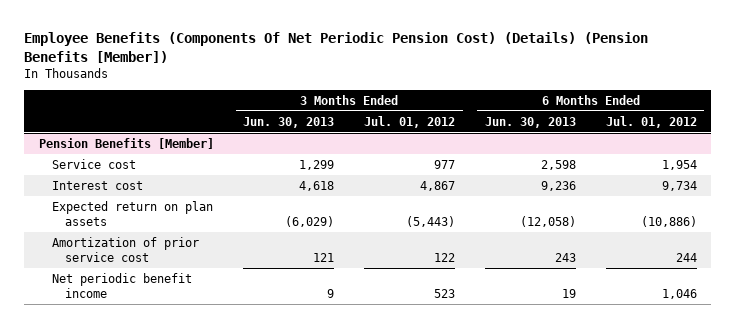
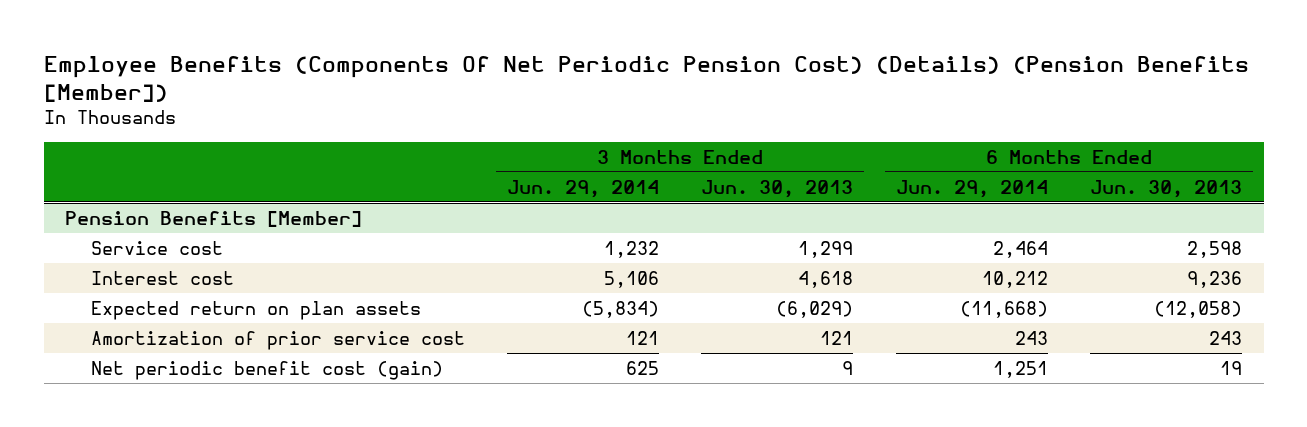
[364,115,456,128] Jul. 01, 2012 -> none
[605,115,697,128] Jul. 01, 2012 -> none
none -> [507,179,660,198] Jun. 29, 2014
none -> [895,179,1048,198] Jun. 29, 2014
[51,272,192,299] Net periodic benefit income -> [90,360,443,380] Net periodic benefit cost (gain)

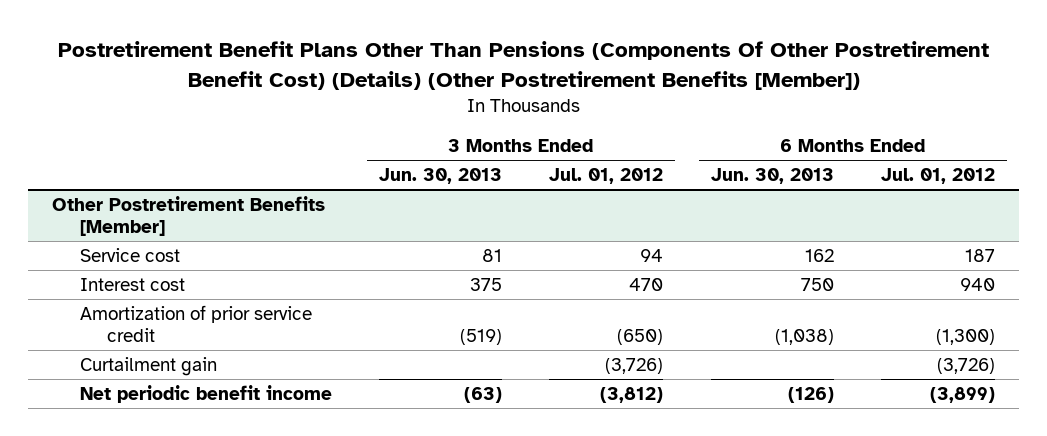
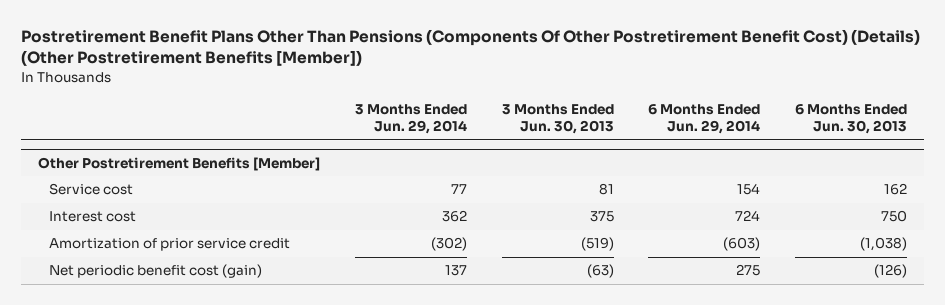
[549,168,664,185] Jul. 01, 2012 -> none
[881,168,996,185] Jul. 01, 2012 -> none
none -> [354,103,467,135] 3 Months Ended Jun. 29, 2014
none -> [648,103,761,135] 6 Months Ended Jun. 29, 2014
[79,356,217,376] Curtailment gain -> none
[79,384,332,403] Net periodic benefit income -> [48,264,262,279] Net periodic benefit cost (gain)

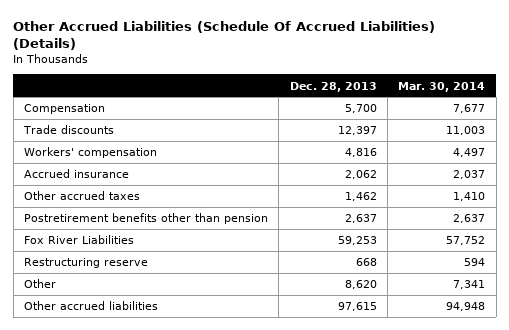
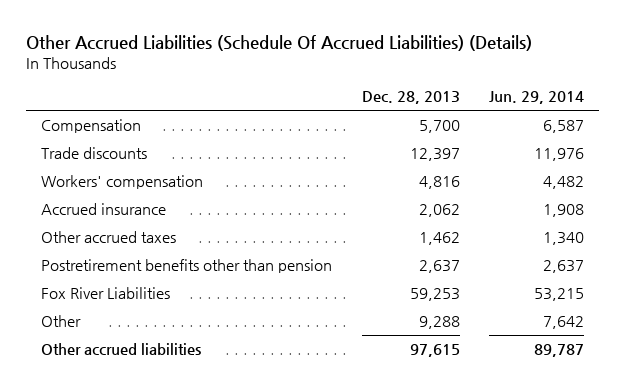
[398,81,486,92] Mar. 30, 2014 -> none
none -> [489,90,585,104] Jun. 29, 2014
[24,258,149,269] Restructuring reserve -> none
[344,280,377,290] 8,620 -> [418,316,460,330] 9,288

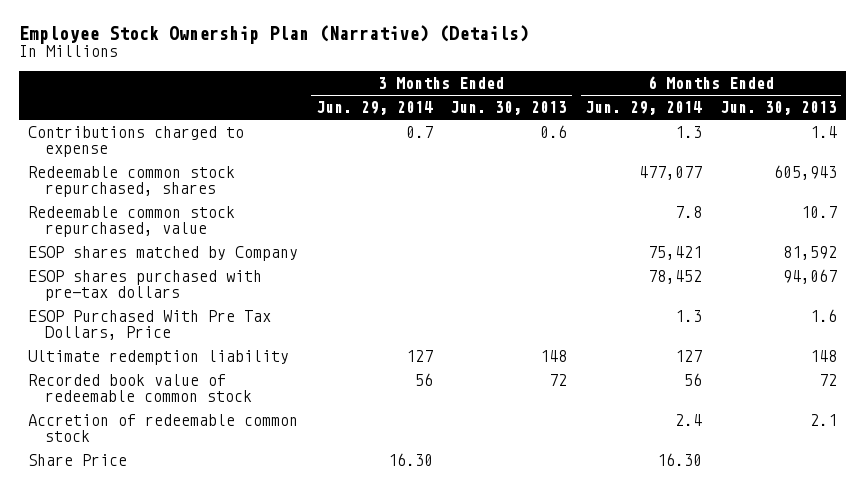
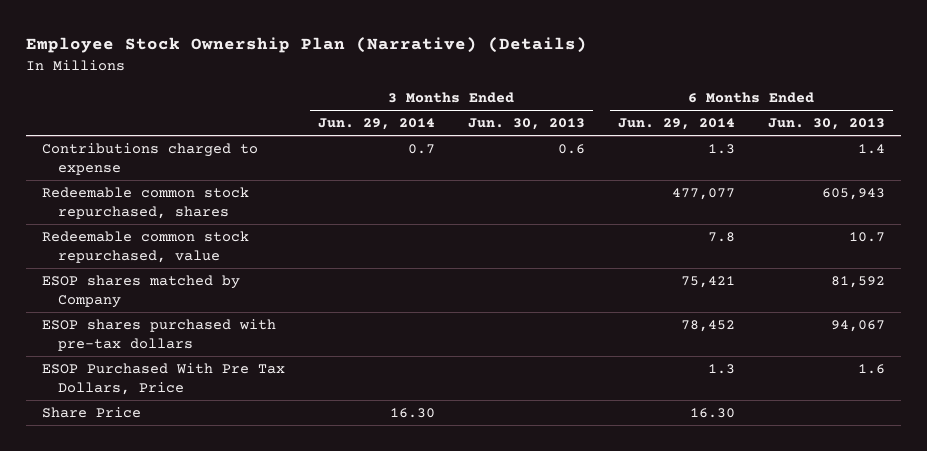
[27,350,289,366] Ultimate redemption liability -> none
[27,374,252,403] Recorded book value of redeemable common stock -> none
[27,414,298,443] Accretion of redeemable common stock -> none

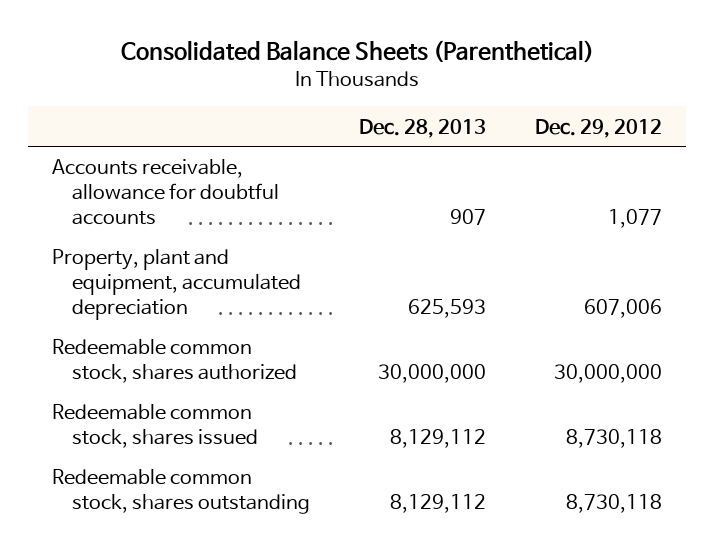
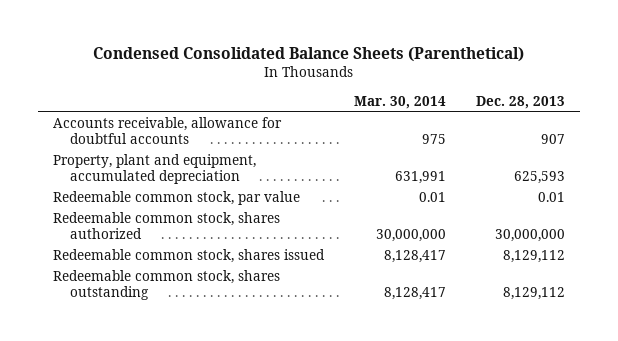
[120,40,594,64] Consolidated Balance Sheets (Parenthetical) -> [93,47,525,63] Condensed Consolidated Balance Sheets (Parenthetical)
[534,118,662,138] Dec. 29, 2012 -> none
none -> [354,95,447,109] Mar. 30, 2014
none -> [53,191,301,206] Redeemable common stock, par value

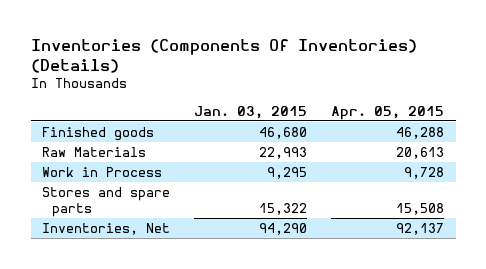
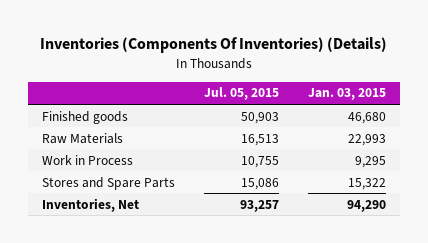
[330,105,444,120] Apr. 05, 2015 -> none
none -> [203,87,279,101] Jul. 05, 2015
[42,186,171,217] Stores and spare parts -> [42,176,176,190] Stores and Spare Parts

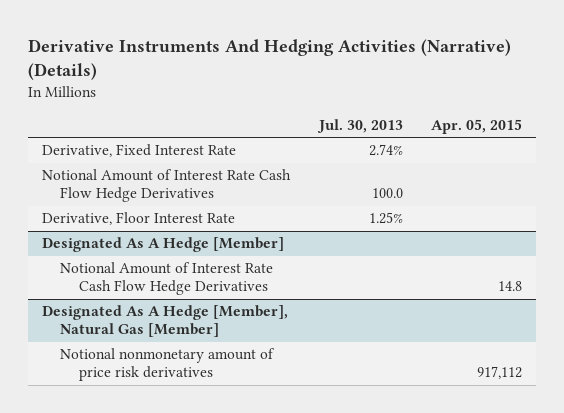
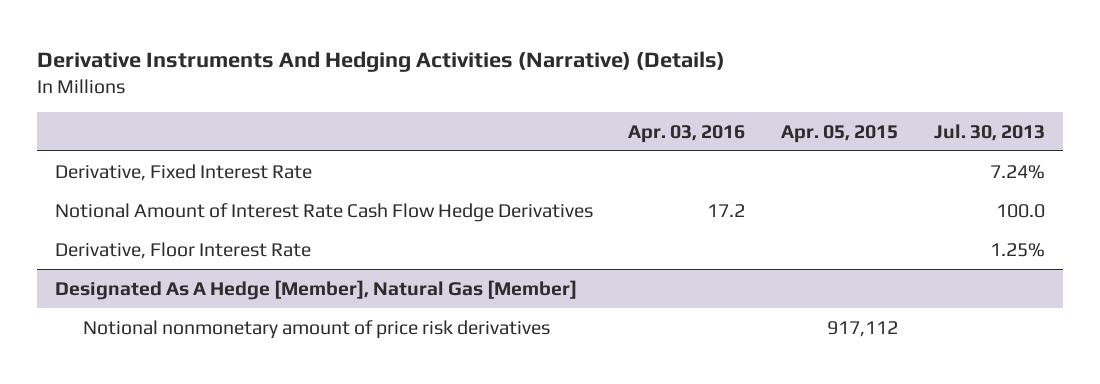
none -> [628,124,746,143] Apr. 03, 2016
[368,144,403,157] 2.74% -> [990,164,1046,179] 7.24%
[41,237,284,253] Designated As A Hedge [Member] -> none
[60,262,274,296] Notional Amount of Interest Rate Cash Flow Hedge Derivatives -> none

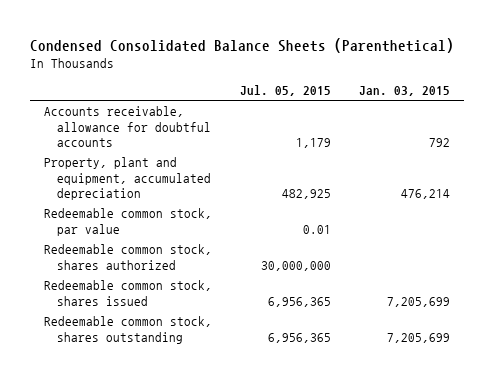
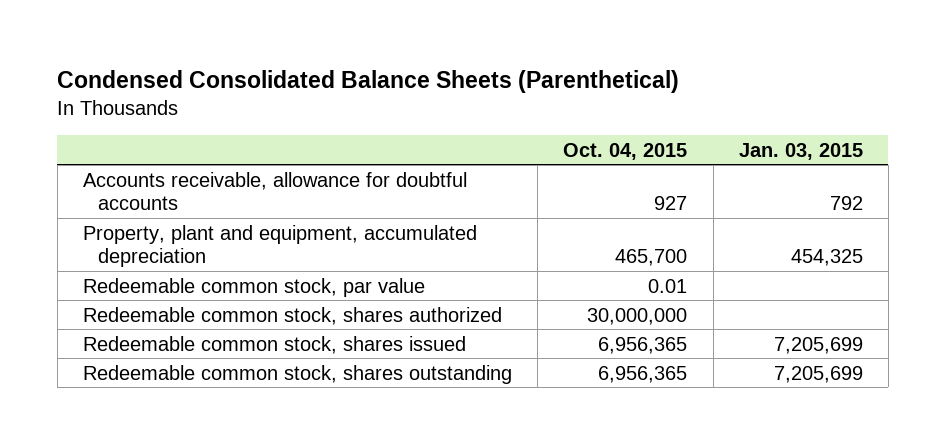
[239,85,331,97] Jul. 05, 2015 -> none
none -> [563,142,688,160] Oct. 04, 2015
[401,189,451,200] 476,214 -> [790,249,863,267] 454,325

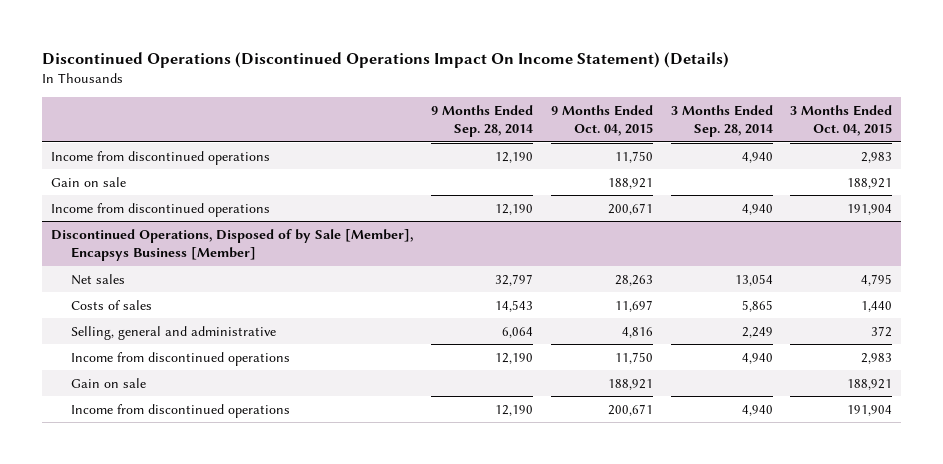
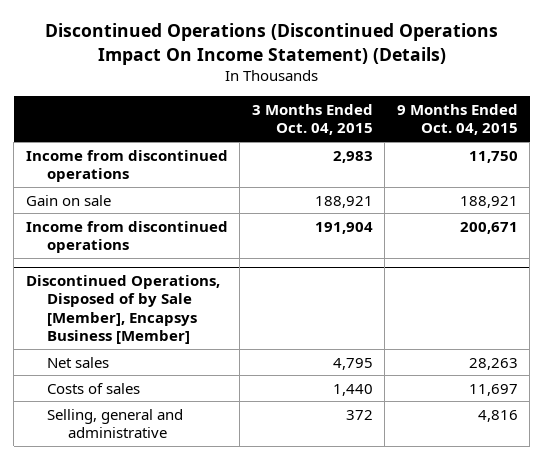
[430,104,533,138] 9 Months Ended Sep. 28, 2014 -> none
[670,104,773,138] 3 Months Ended Sep. 28, 2014 -> none
[71,351,291,366] Income from discontinued operations -> none
[71,377,147,388] Gain on sale -> none
[71,403,291,418] Income from discontinued operations -> none

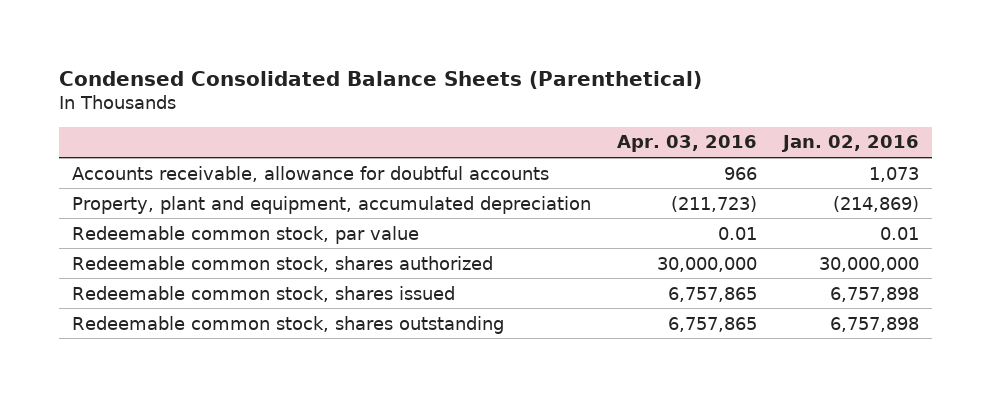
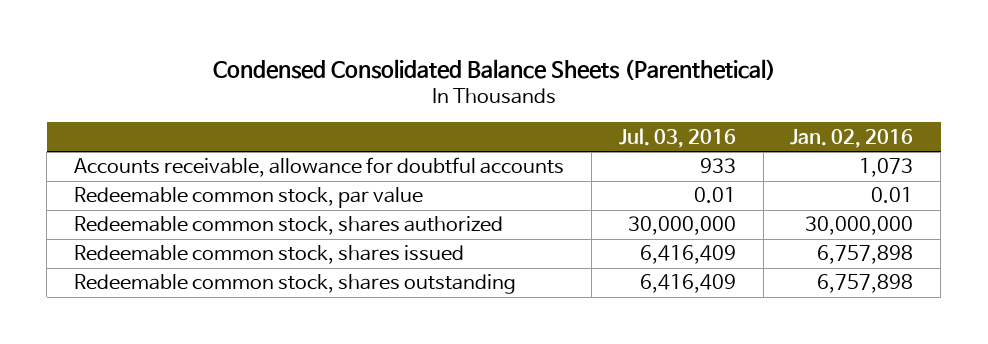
[616,135,757,153] Apr. 03, 2016 -> none
none -> [618,127,736,148] Jul. 03, 2016
[71,195,591,214] Property, plant and equipment, accumulated depreciation -> none

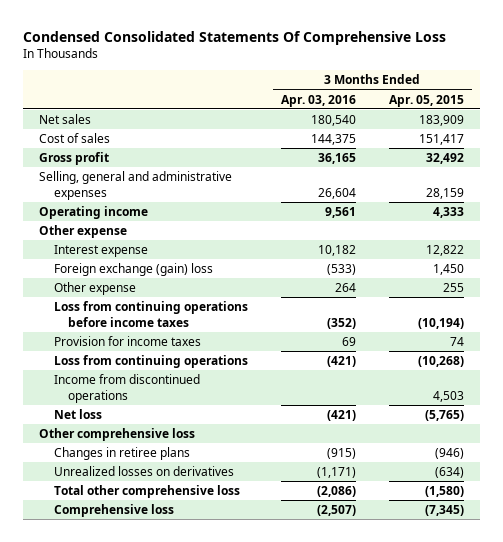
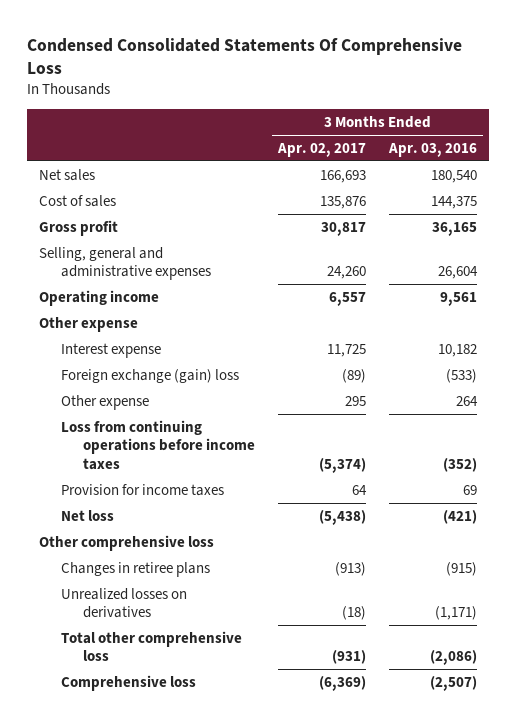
[388,94,464,107] Apr. 05, 2015 -> none
none -> [277,143,367,158] Apr. 02, 2017
[53,355,248,369] Loss from continuing operations -> none
[53,374,200,403] Income from discontinued operations -> none

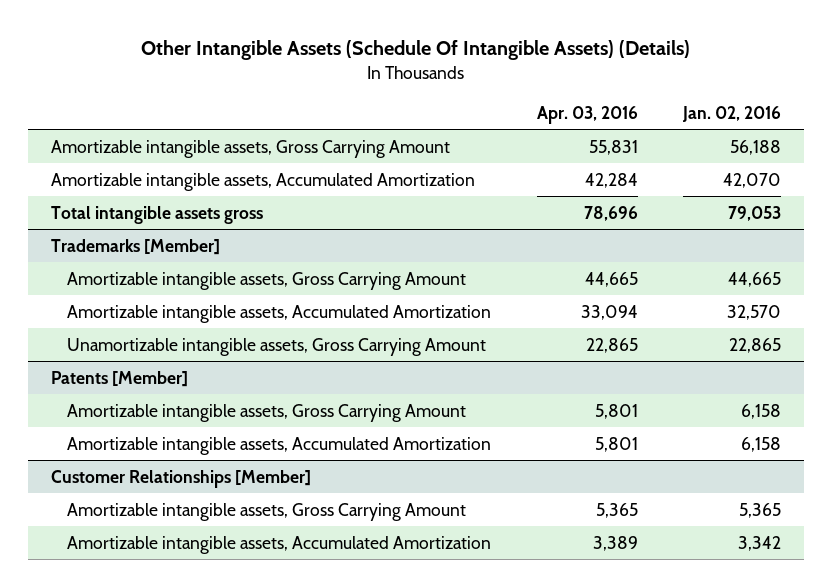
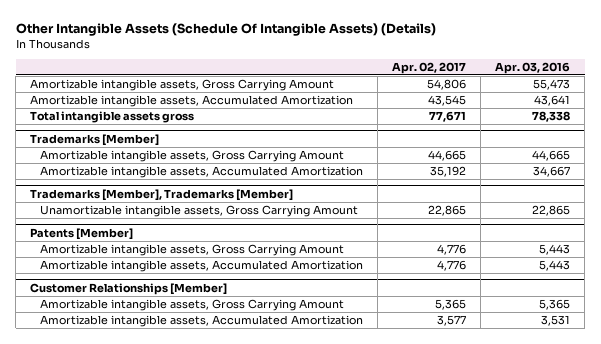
[682,105,782,122] Jan. 02, 2016 -> none
none -> [392,61,467,74] Apr. 02, 2017
[588,139,638,155] 55,831 -> [533,79,571,91] 55,473
[584,172,638,188] 42,284 -> [534,95,571,107] 43,641
[583,205,638,221] 78,696 -> [532,111,571,123] 78,338
[580,304,638,320] 33,094 -> [533,166,571,178] 34,667
none -> [30,188,294,201] Trademarks [Member], Trademarks [Member]
[594,403,638,419] 5,801 -> [539,244,571,256] 5,443
[594,436,638,452] 5,801 -> [539,260,571,272] 5,443
[592,535,638,551] 3,389 -> [541,315,571,327] 3,531

